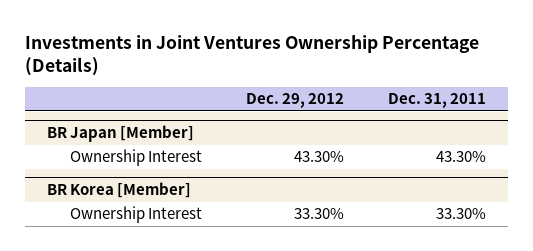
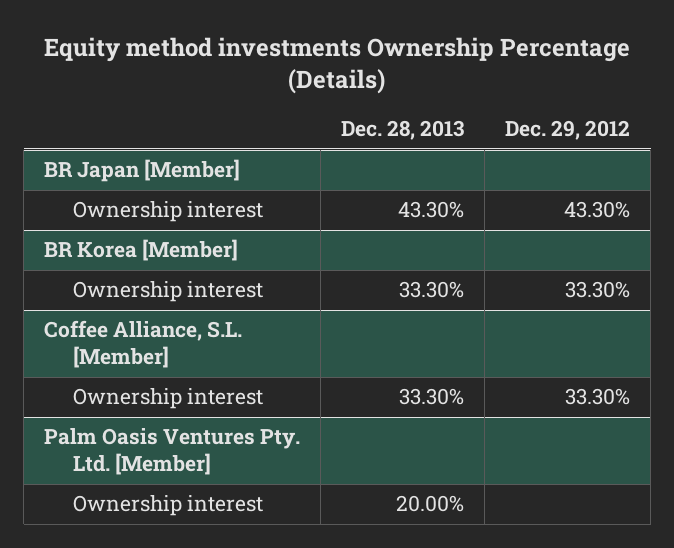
[25,34,480,76] Investments in Joint Ventures Ownership Percentage (Details) -> [44,36,631,95] Equity method investments Ownership Percentage (Details)
[387,93,486,109] Dec. 31, 2011 -> none
none -> [341,120,465,141] Dec. 28, 2013
[70,149,203,167] Ownership Interest -> [73,201,264,223] Ownership interest
[70,206,203,224] Ownership Interest -> [73,281,264,303] Ownership interest
none -> [44,320,243,369] Coffee Alliance, S.L. [Member]
none -> [73,388,264,410] Ownership interest
none -> [44,428,301,476] Palm Oasis Ventures Pty. Ltd. [Member]
none -> [73,495,264,517] Ownership interest

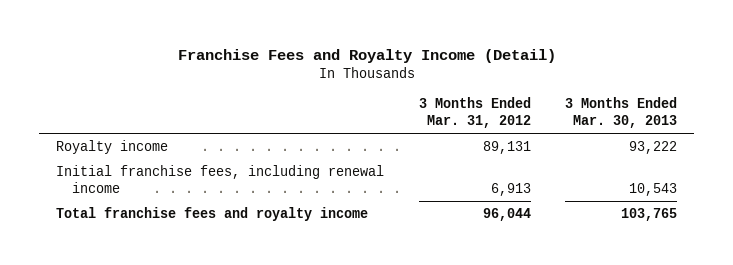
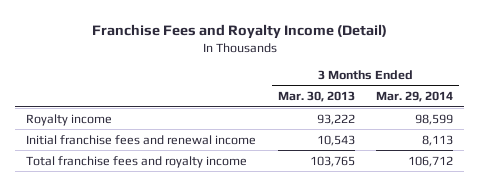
[418,97,531,129] 3 Months Ended Mar. 31, 2012 -> none
none -> [376,91,454,103] Mar. 29, 2014
[56,164,385,194] Initial franchise fees, including renewal income -> [25,134,256,145] Initial franchise fees and renewal income

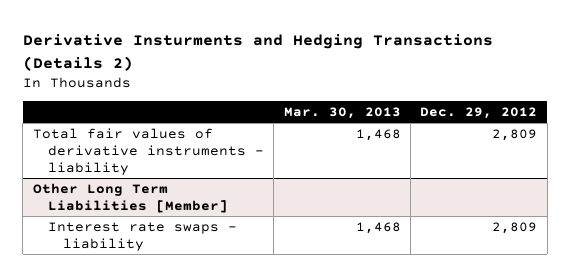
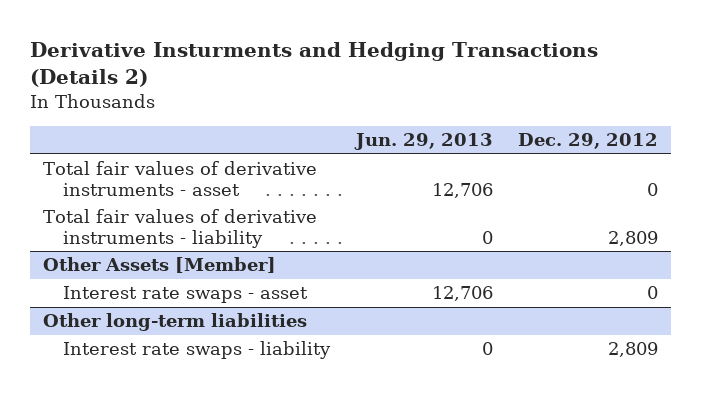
[283,107,401,120] Mar. 30, 2013 -> none
none -> [353,133,493,151] Jun. 29, 2013
none -> [42,161,317,196] Total fair values of derivative instruments - asset
none -> [42,257,276,274] Other Assets [Member]
none -> [62,286,308,304] Interest rate swaps - asset
[32,182,228,213] Other Long Term Liabilities [Member] -> [42,313,307,332] Other long-term liabilities

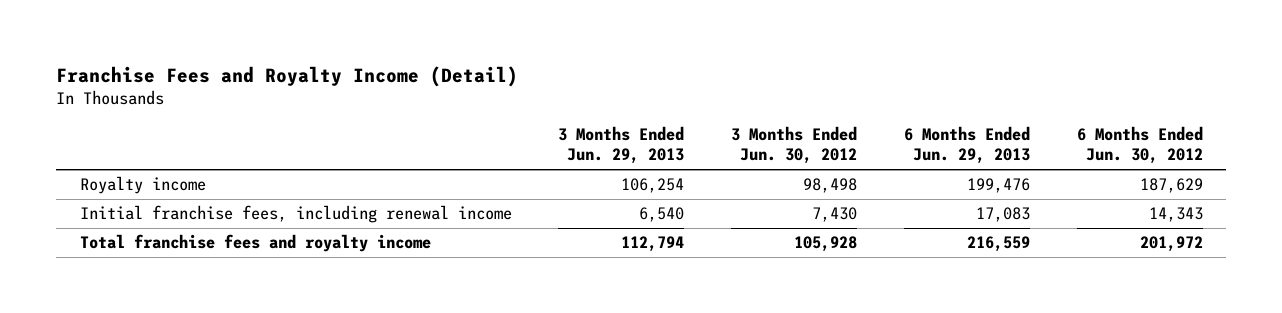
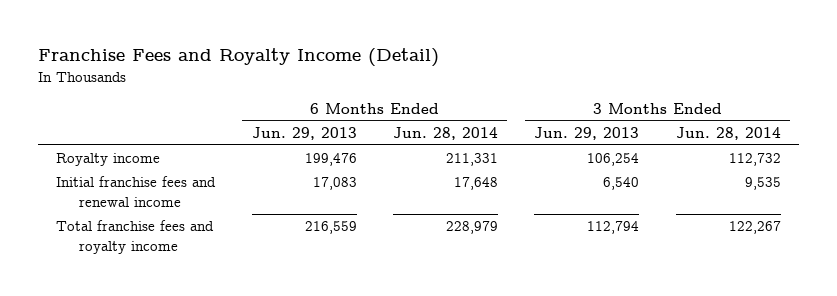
[731,126,858,165] 3 Months Ended Jun. 30, 2012 -> none
[1076,126,1203,165] 6 Months Ended Jun. 30, 2012 -> none
none -> [392,127,498,141] Jun. 28, 2014
none -> [675,127,781,141] Jun. 28, 2014
[79,205,512,224] Initial franchise fees, including renewal income -> [56,176,217,207] Initial franchise fees and renewal income

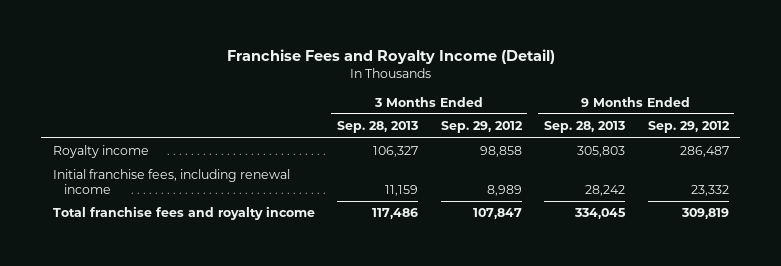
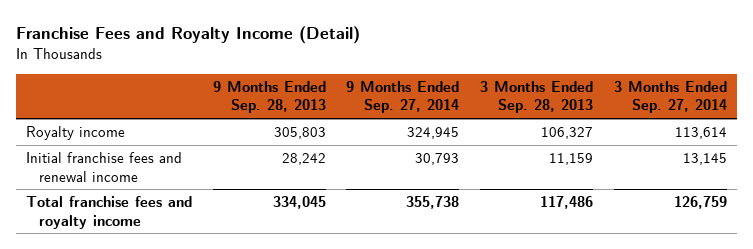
[440,121,523,134] Sep. 29, 2012 -> none
[647,121,730,134] Sep. 29, 2012 -> none
none -> [346,80,460,114] 9 Months Ended Sep. 27, 2014
none -> [613,80,727,114] 3 Months Ended Sep. 27, 2014
[52,169,290,195] Initial franchise fees, including renewal income -> [26,152,183,182] Initial franchise fees and renewal income

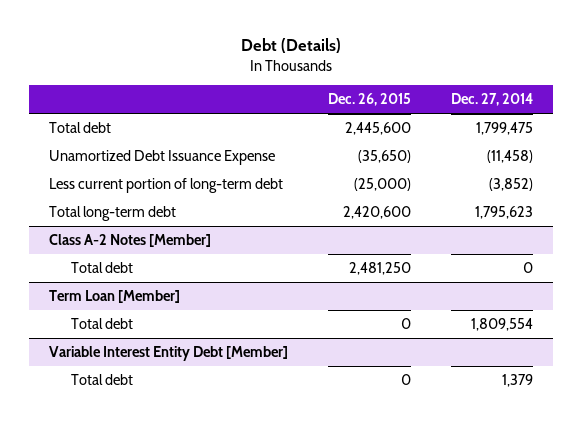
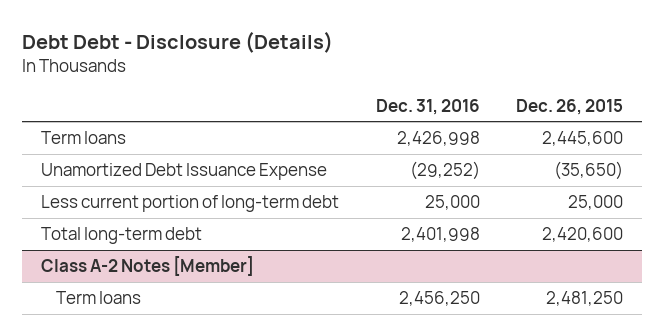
[241,38,342,54] Debt (Details) -> [22,31,334,54] Debt Debt - Disclosure (Details)
[451,93,534,107] Dec. 27, 2014 -> none
none -> [375,98,480,115] Dec. 31, 2016
[49,122,112,134] Total debt -> [40,131,126,145] Term loans
[354,178,412,192] (25,000) -> [568,195,624,211] 25,000
[49,290,181,304] Term Loan [Member] -> none
[70,318,133,330] Total debt -> none
[49,346,289,362] Variable Interest Entity Debt [Member] -> none
[70,374,133,386] Total debt -> none
[70,262,133,274] Total debt -> [56,291,142,305] Term loans

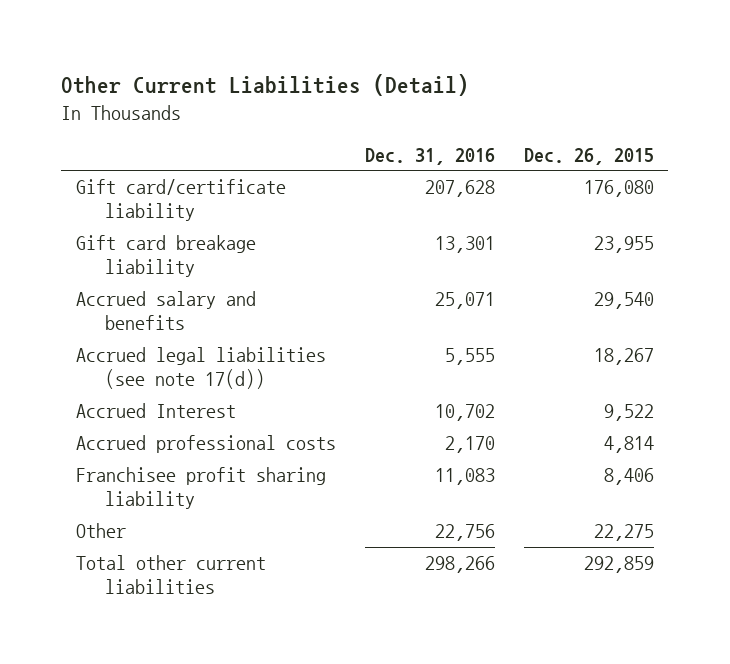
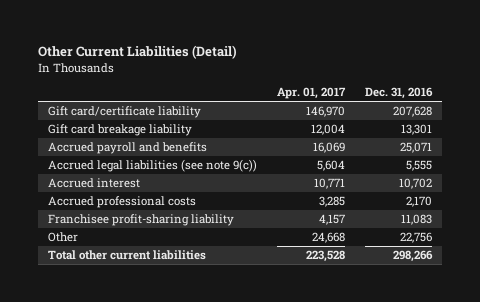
[523,147,654,165] Dec. 26, 2015 -> none
none -> [277,87,347,100] Apr. 01, 2017
[75,291,256,331] Accrued salary and benefits -> [48,142,208,155] Accrued payroll and benefits
[75,347,326,390] Accrued legal liabilities (see note 17(d)) -> [48,159,258,173] Accrued legal liabilities (see note 9(c))
[75,403,236,419] Accrued Interest -> [48,178,141,189] Accrued interest
[75,467,326,510] Franchisee profit sharing liability -> [48,214,235,227] Franchisee profit-sharing liability

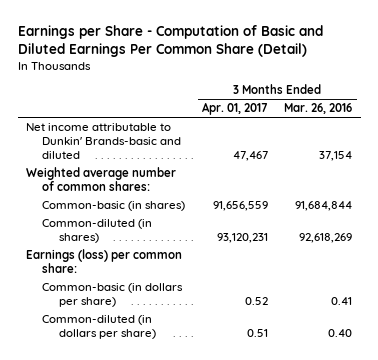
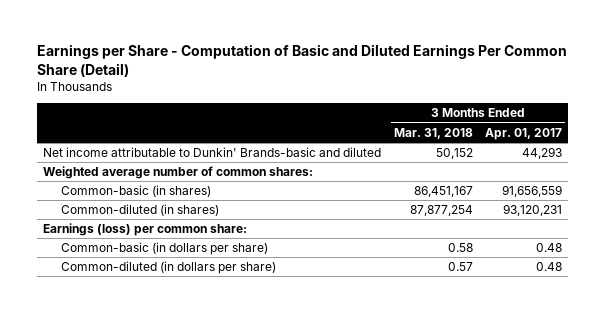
[284,103,353,115] Mar. 26, 2016 -> none
none -> [393,127,473,139] Mar. 31, 2018
[232,151,268,162] 47,467 -> [521,147,562,160] 44,293
[244,297,268,306] 0.52 -> [535,243,562,253] 0.48
[246,329,268,338] 0.51 -> [535,262,562,272] 0.48

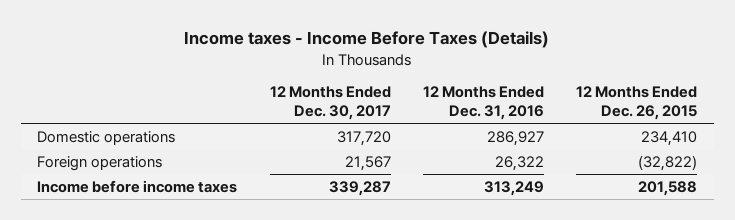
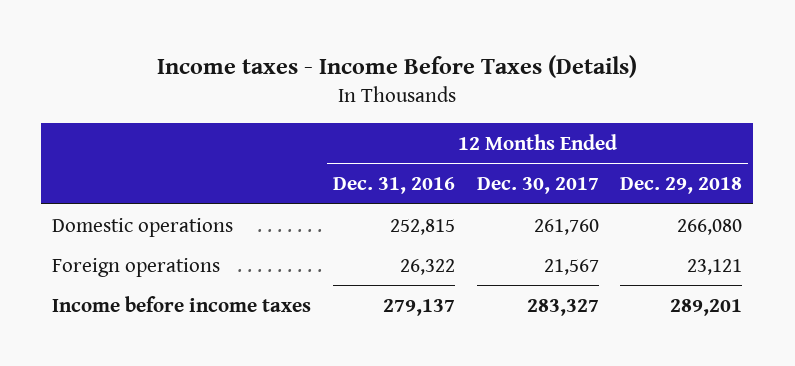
[576,86,698,121] 12 Months Ended Dec. 26, 2015 -> none
none -> [620,177,743,195] Dec. 29, 2018
[336,130,391,146] 317,720 -> [533,218,599,235] 261,760
[487,130,545,146] 286,927 -> [389,218,455,235] 252,815
[328,180,391,196] 339,287 -> [526,298,599,316] 283,327
[484,180,545,196] 313,249 -> [382,298,455,316] 279,137

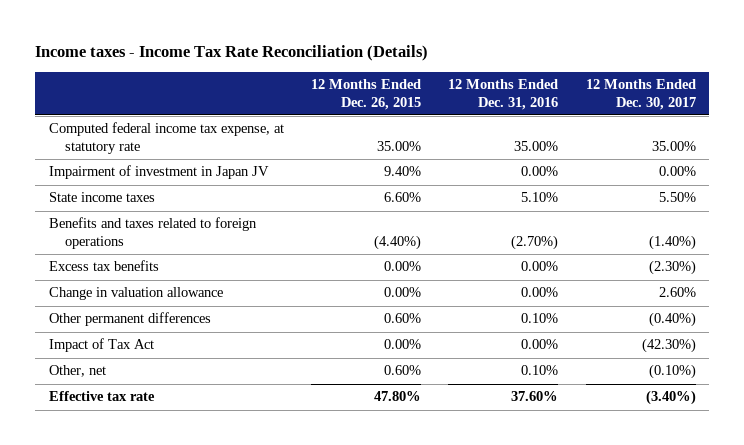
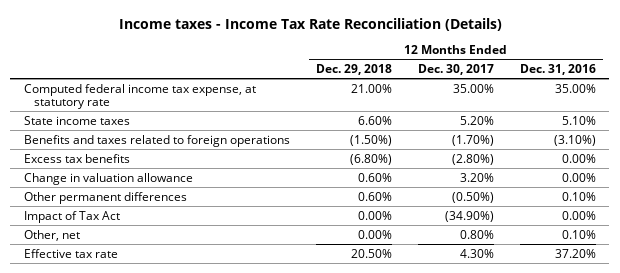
[311,79,422,110] 12 Months Ended Dec. 26, 2015 -> none
none -> [315,63,392,75] Dec. 29, 2018
[48,165,269,180] Impairment of investment in Japan JV -> none
[658,192,696,203] 5.50% -> [460,115,495,125] 5.20%
[511,234,559,250] (2.70%) -> [554,134,597,146] (3.10%)
[648,234,696,250] (1.40%) -> [452,134,495,146] (1.70%)
[648,260,696,276] (2.30%) -> [452,153,495,165] (2.80%)
[658,287,696,298] 2.60% -> [460,172,495,182] 3.20%
[648,312,696,328] (0.40%) -> [452,191,495,203] (0.50%)
[641,338,696,354] (42.30%) -> [445,210,495,222] (34.90%)
[648,364,696,380] (0.10%) -> [460,229,495,239] 0.80%
[511,391,559,402] 37.60% -> [555,248,597,258] 37.20%
[645,390,696,406] (3.40%) -> [460,248,495,258] 4.30%

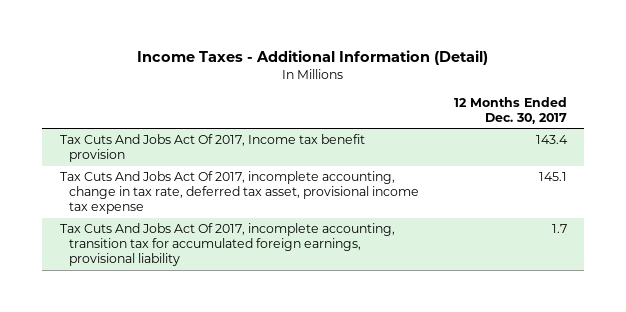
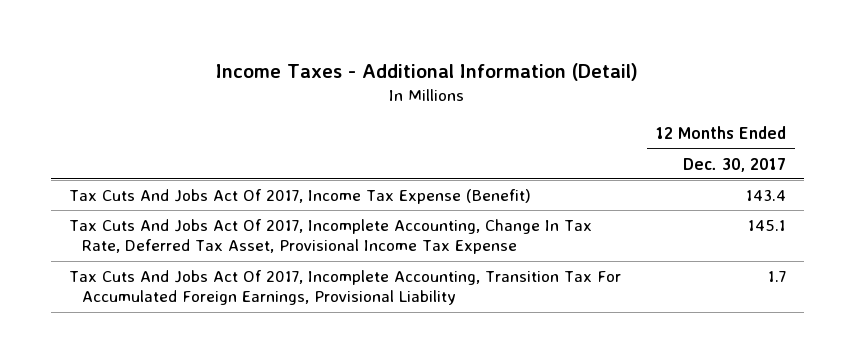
[59,134,365,163] Tax Cuts And Jobs Act Of 2017, Income tax benefit provision -> [68,189,531,205] Tax Cuts And Jobs Act Of 2017, Income Tax Expense (Benefit)
[59,171,419,215] Tax Cuts And Jobs Act Of 2017, incomplete accounting, change in tax rate, deferred tax asset, provisional income tax expense -> [68,219,592,255] Tax Cuts And Jobs Act Of 2017, Incomplete Accounting, Change In Tax Rate, Deferred Tax Asset, Provisional Income Tax Expense
[59,223,395,267] Tax Cuts And Jobs Act Of 2017, incomplete accounting, transition tax for accumulated foreign earnings, provisional liability -> [68,270,621,306] Tax Cuts And Jobs Act Of 2017, Incomplete Accounting, Transition Tax For Accumulated Foreign Earnings, Provisional Liability

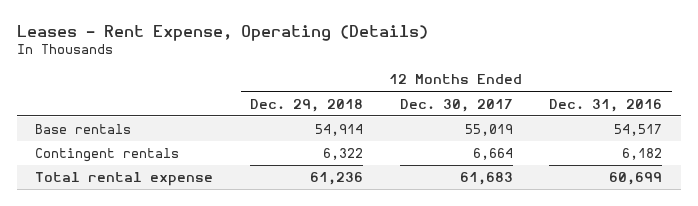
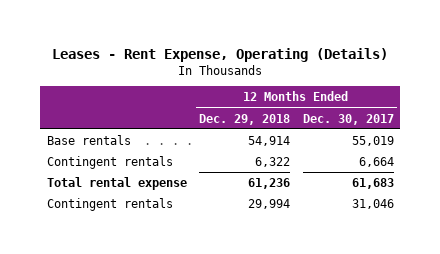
[549,98,663,112] Dec. 31, 2016 -> none
none -> [46,197,173,211] Contingent rentals

